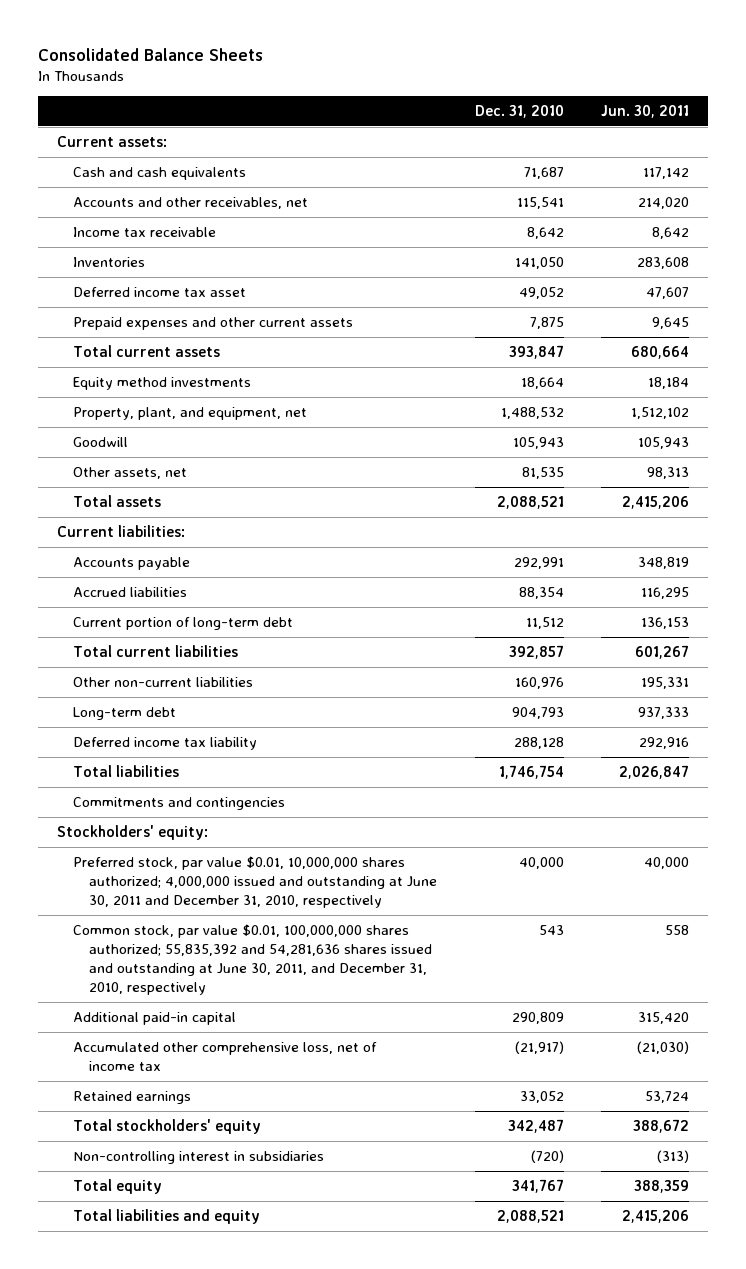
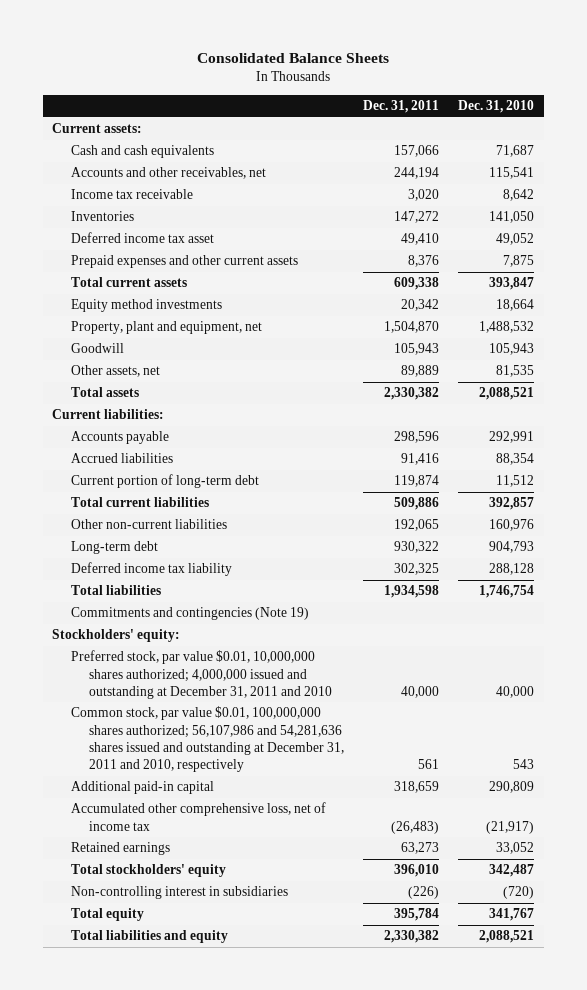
[600,105,689,119] Jun. 30, 2011 -> none
none -> [363,99,440,113] Dec. 31, 2011
[72,406,307,420] Property, plant, and equipment, net -> [70,321,262,335] Property, plant and equipment, net
[72,796,285,810] Commitments and contingencies -> [70,607,309,621] Commitments and contingencies (Note 19)
[72,855,438,908] Preferred stock, par value $0.01, 10,000,000 shares authorized; 4,000,000 issued and outstanding at June 30, 2011 and December 31, 2010, respectively -> [70,650,332,699] Preferred stock, par value $0.01, 10,000,000 shares authorized; 4,000,000 issued and outstanding at December 31, 2011 and 2010
[72,923,433,995] Common stock, par value $0.01, 100,000,000 shares authorized; 55,835,392 and 54,281,636 shares issued and outstanding at June 30, 2011, and December 31, 2010, respectively -> [70,706,344,773] Common stock, par value $0.01, 100,000,000 shares authorized; 56,107,986 and 54,281,636 shares issued and outstanding at December 31, 2011 and 2010, respectively

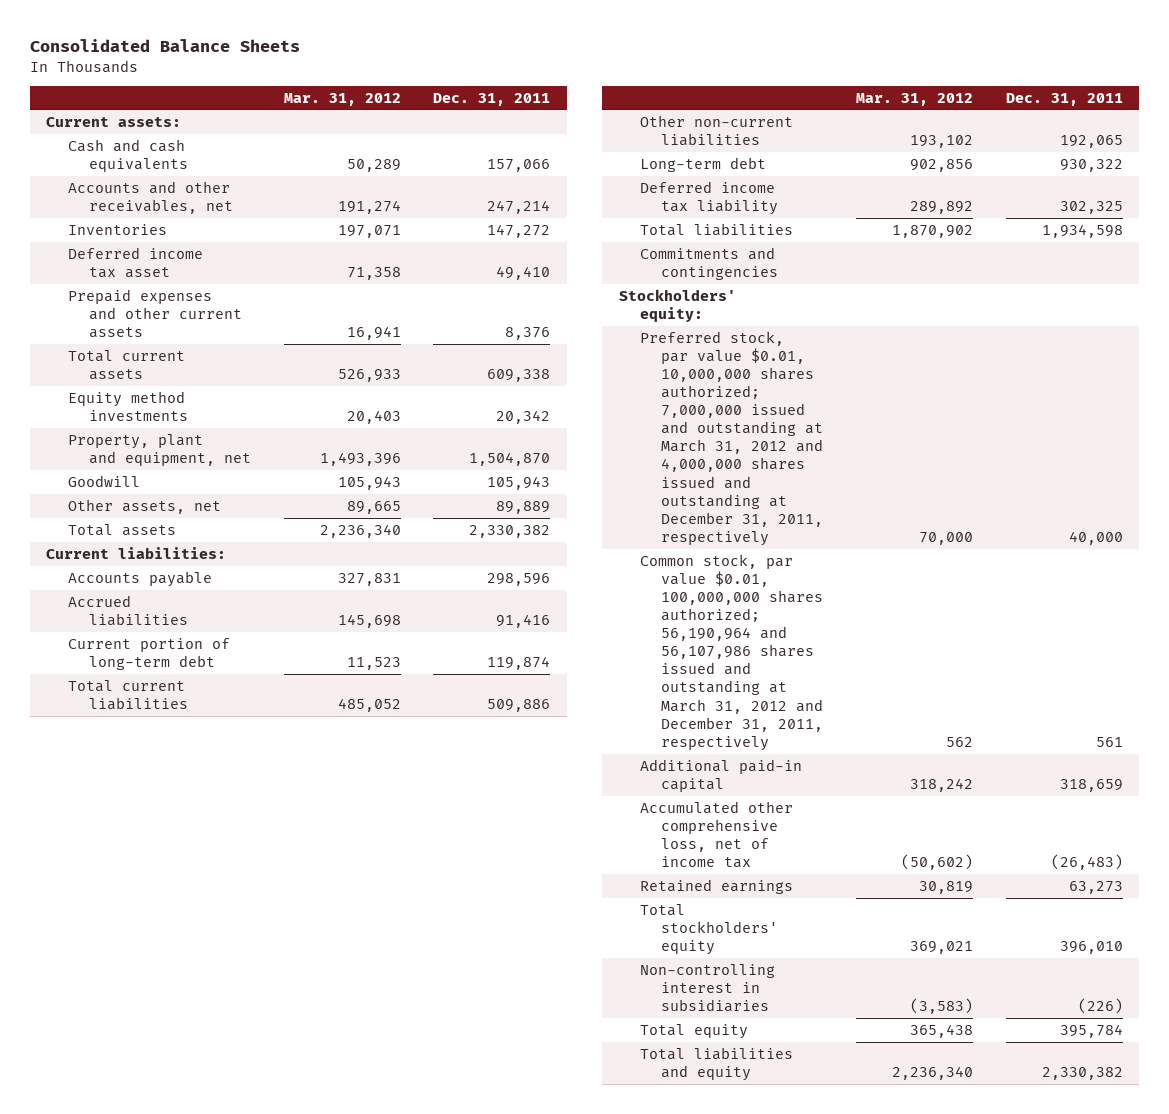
[458,99,535,113] Dec. 31, 2010 -> none
none -> [283,92,401,106] Mar. 31, 2012
[70,189,193,200] Income tax receivable -> none
[394,167,440,180] 244,194 -> [487,199,551,214] 247,214
[70,607,309,621] Commitments and contingencies (Note 19) -> [640,246,779,280] Commitments and contingencies
[70,650,332,699] Preferred stock, par value $0.01, 10,000,000 shares authorized; 4,000,000 issued and outstanding at December 31, 2011 and 2010 -> [640,330,824,546] Preferred stock, par value $0.01, 10,000,000 shares authorized; 7,000,000 issued and outstanding at March 31, 2012 and 4,000,000 shares issued and outstanding at December 31, 2011, respectively
[70,706,344,773] Common stock, par value $0.01, 100,000,000 shares authorized; 56,107,986 and 54,281,636 shares issued and outstanding at December 31, 2011 and 2010, respectively -> [640,553,824,751] Common stock, par value $0.01, 100,000,000 shares authorized; 56,190,964 and 56,107,986 shares issued and outstanding at March 31, 2012 and December 31, 2011, respectively

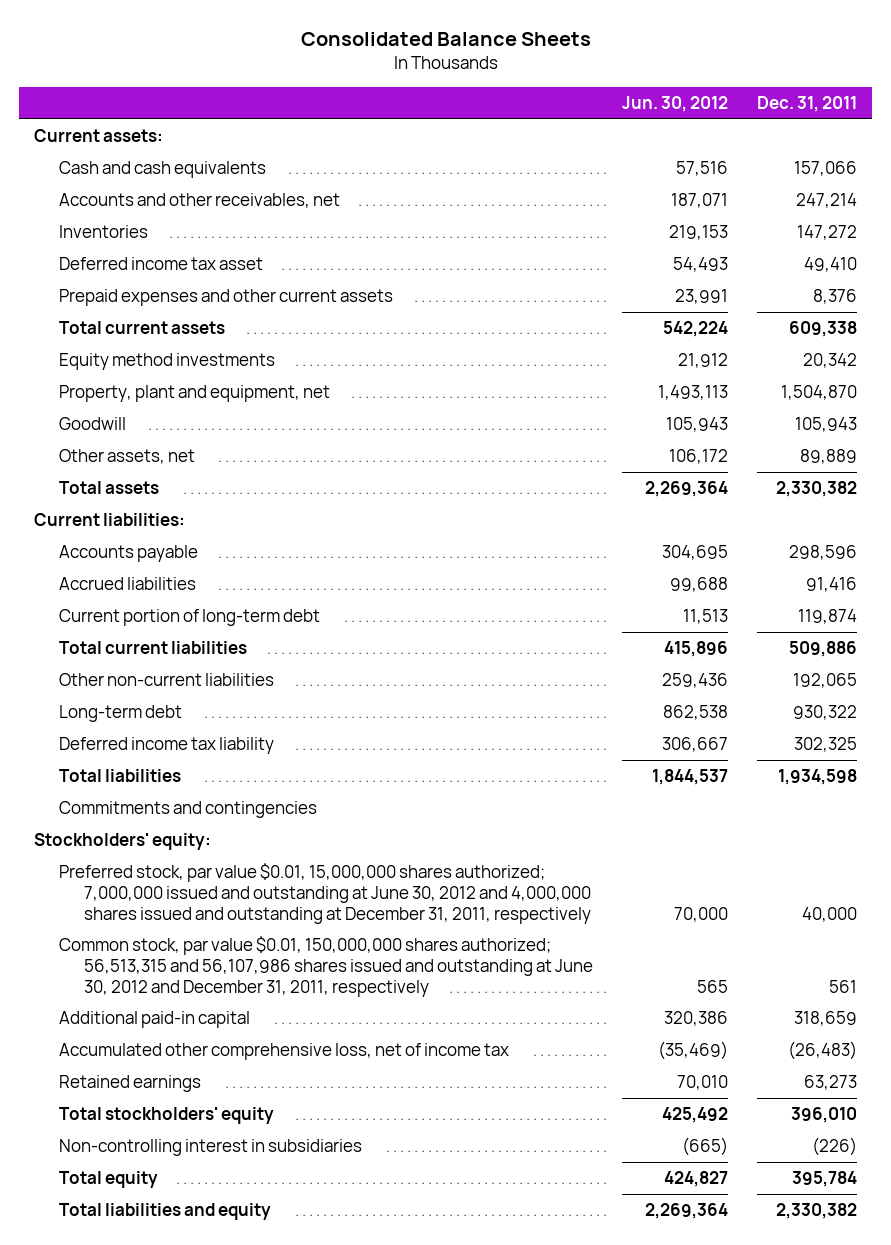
[283,92,401,106] Mar. 31, 2012 -> none
none -> [621,95,728,112] Jun. 30, 2012
[640,330,824,546] Preferred stock, par value $0.01, 10,000,000 shares authorized; 7,000,000 issued and outstanding at March 31, 2012 and 4,000,000 shares issued and outstanding at December 31, 2011, respectively -> [58,863,591,924] Preferred stock, par value $0.01, 15,000,000 shares authorized; 7,000,000 issued and outstanding at June 30, 2012 and 4,000,000 shares issued and outstanding at December 31, 2011, respectively
[640,553,824,751] Common stock, par value $0.01, 100,000,000 shares authorized; 56,190,964 and 56,107,986 shares issued and outstanding at March 31, 2012 and December 31, 2011, respectively -> [58,936,593,997] Common stock, par value $0.01, 150,000,000 shares authorized; 56,513,315 and 56,107,986 shares issued and outstanding at June 30, 2012 and December 31, 2011, respectively

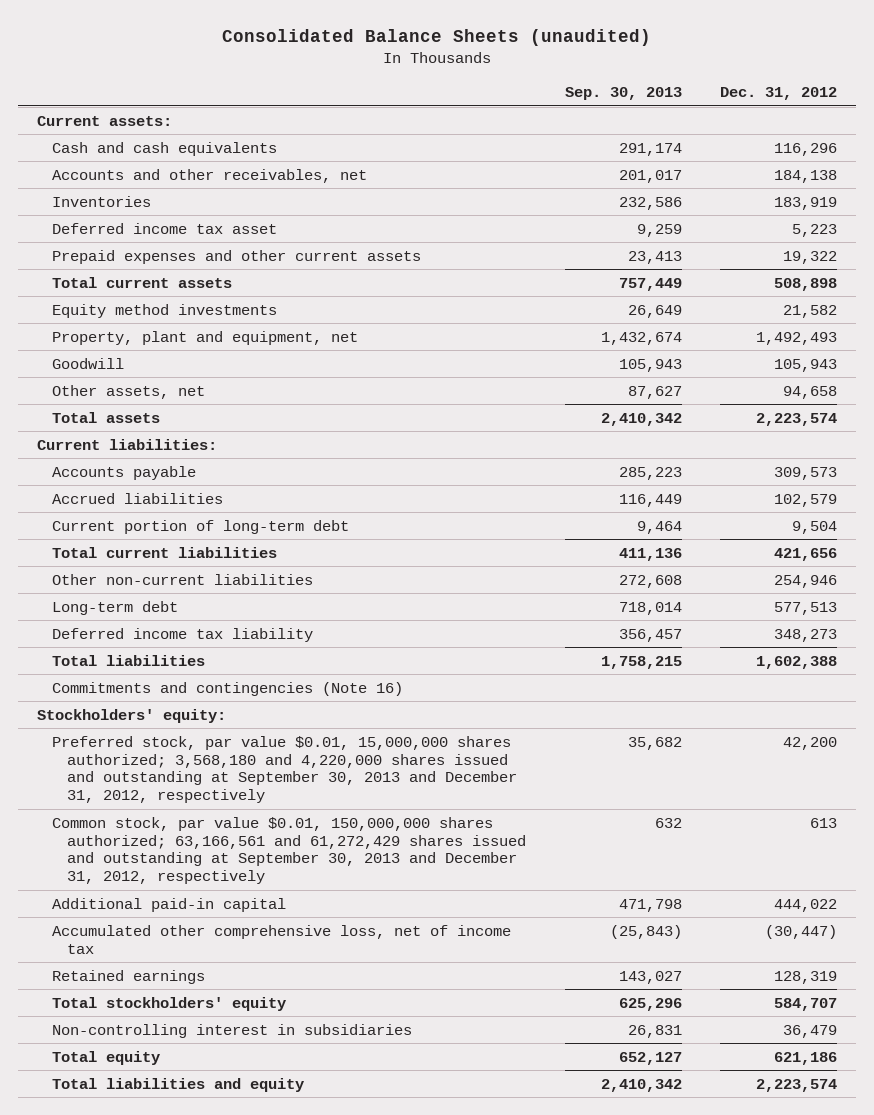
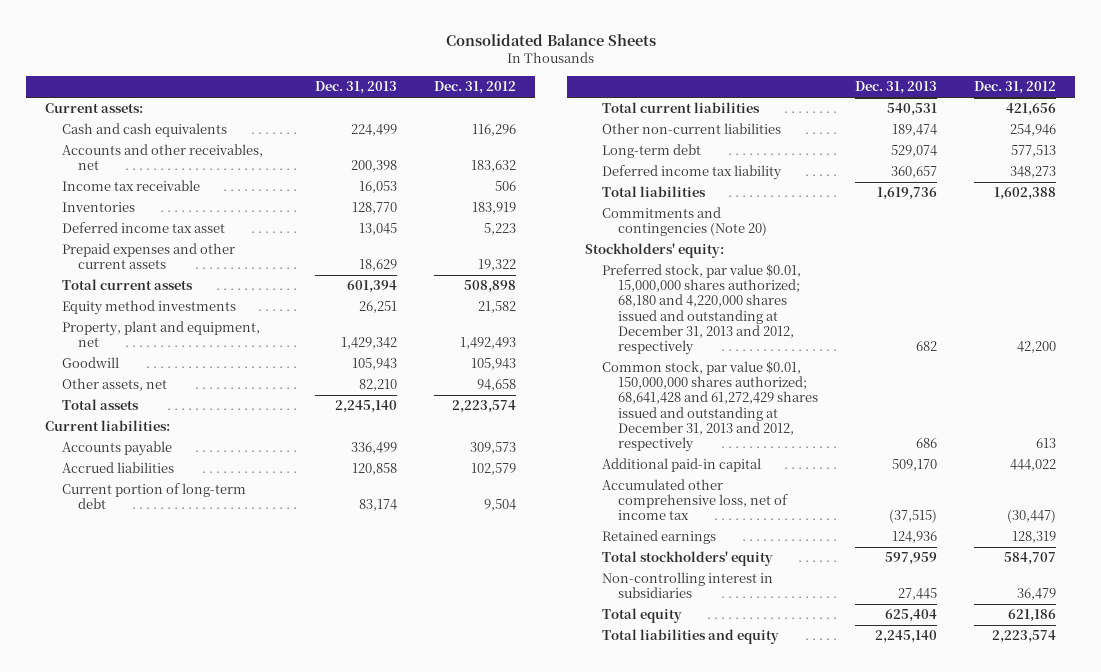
[221,28,651,46] Consolidated Balance Sheets (unaudited) -> [445,34,656,47] Consolidated Balance Sheets
[564,86,682,100] Sep. 30, 2013 -> none
none -> [315,81,398,95] Dec. 31, 2013
[773,169,837,183] 184,138 -> [471,160,517,173] 183,632
none -> [61,180,200,192] Income tax receivable
[52,681,404,696] Commitments and contingencies (Note 16) -> [601,207,768,237] Commitments and contingencies (Note 20)
[52,735,518,804] Preferred stock, par value $0.01, 15,000,000 shares authorized; 3,568,180 and 4,220,000 shares issued and outstanding at September 30, 2013 and December 31, 2012, respectively -> [601,264,801,355] Preferred stock, par value $0.01, 15,000,000 shares authorized; 68,180 and 4,220,000 shares issued and outstanding at December 31, 2013 and 2012, respectively
[52,816,527,885] Common stock, par value $0.01, 150,000,000 shares authorized; 63,166,561 and 61,272,429 shares issued and outstanding at September 30, 2013 and December 31, 2012, respectively -> [601,361,819,452] Common stock, par value $0.01, 150,000,000 shares authorized; 68,641,428 and 61,272,429 shares issued and outstanding at December 31, 2013 and 2012, respectively

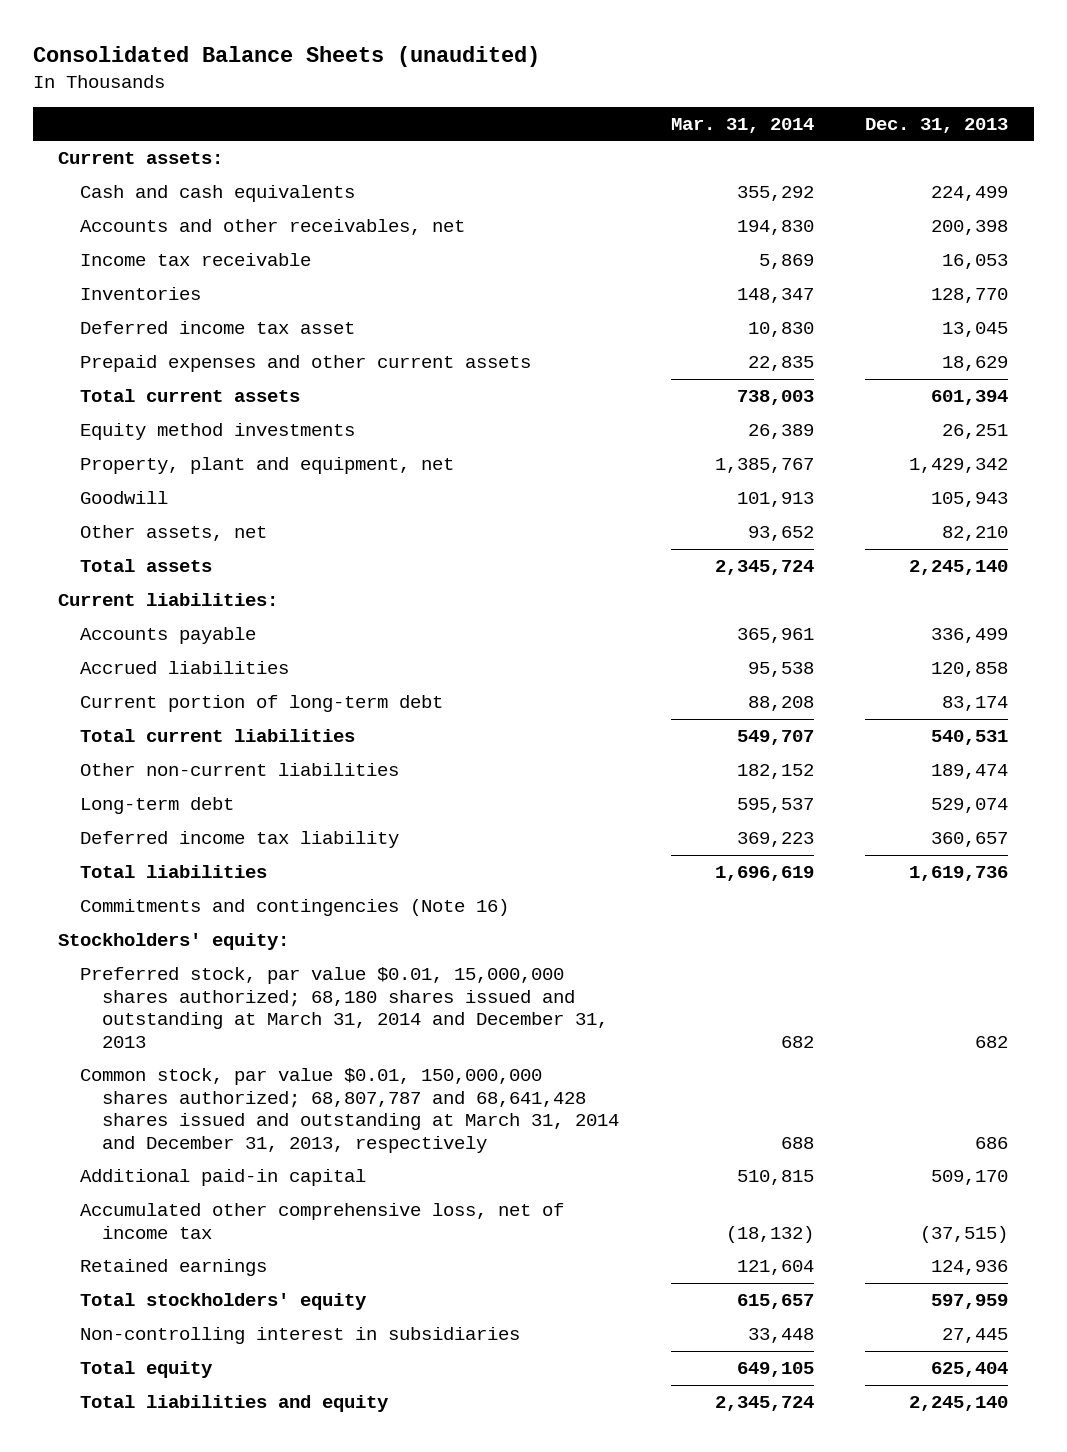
[445,34,656,47] Consolidated Balance Sheets -> [32,46,540,68] Consolidated Balance Sheets (unaudited)
[434,81,517,95] Dec. 31, 2012 -> none
none -> [670,117,814,133] Mar. 31, 2014
[601,207,768,237] Commitments and contingencies (Note 20) -> [80,899,510,917] Commitments and contingencies (Note 16)
[601,264,801,355] Preferred stock, par value $0.01, 15,000,000 shares authorized; 68,180 and 4,220,000 shares issued and outstanding at December 31, 2013 and 2012, respectively -> [80,967,609,1048] Preferred stock, par value $0.01, 15,000,000 shares authorized; 68,180 shares issued and outstanding at March 31, 2014 and December 31, 2013
[601,361,819,452] Common stock, par value $0.01, 150,000,000 shares authorized; 68,641,428 and 61,272,429 shares issued and outstanding at December 31, 2013 and 2012, respectively -> [80,1068,620,1153] Common stock, par value $0.01, 150,000,000 shares authorized; 68,807,787 and 68,641,428 shares issued and outstanding at March 31, 2014 and December 31, 2013, respectively

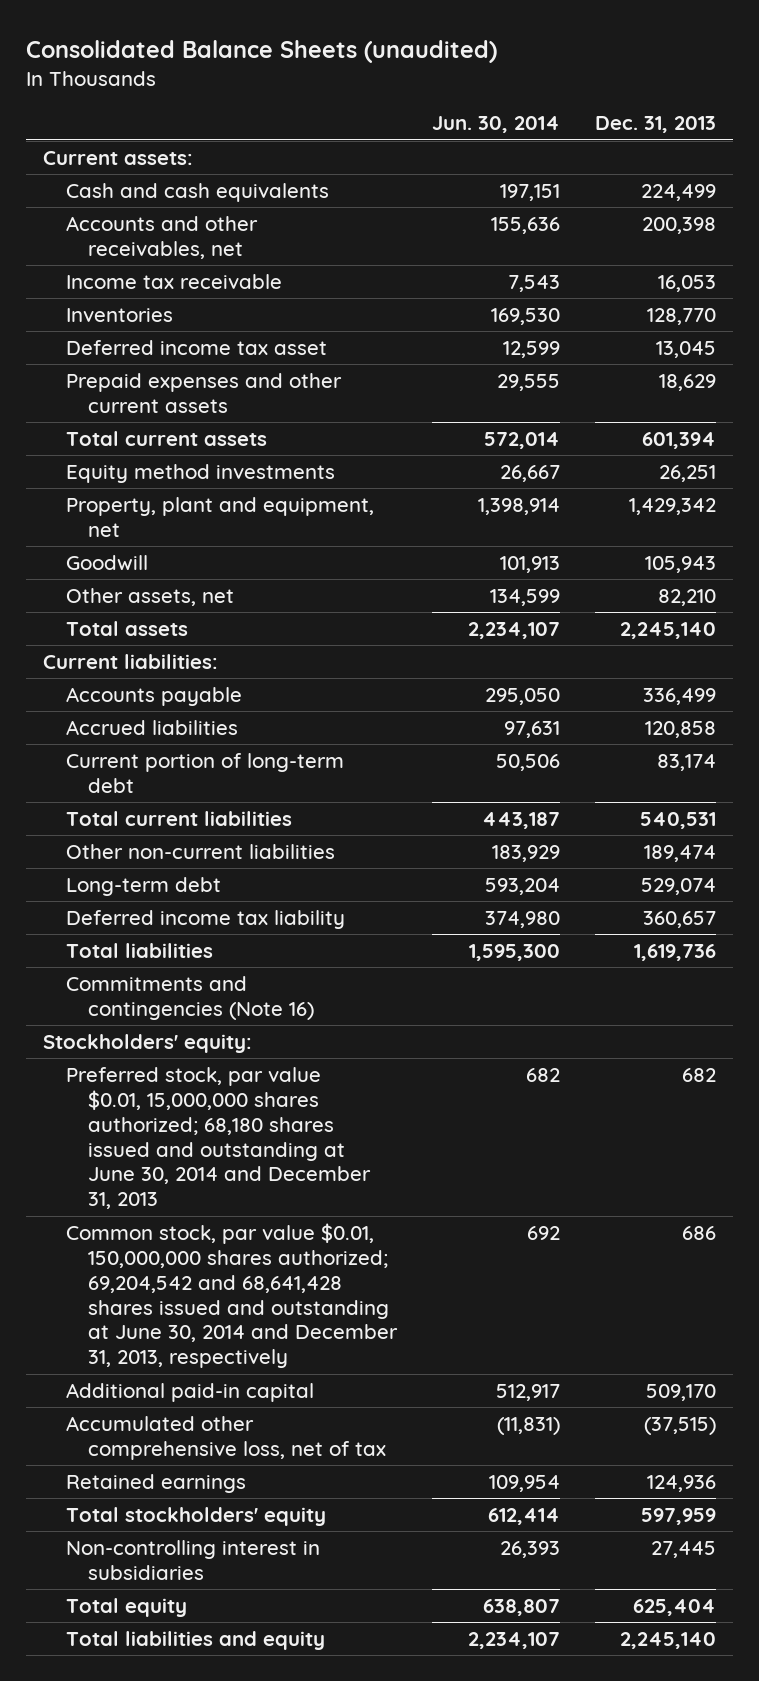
[670,117,814,133] Mar. 31, 2014 -> none
none -> [431,116,560,134] Jun. 30, 2014
[80,967,609,1048] Preferred stock, par value $0.01, 15,000,000 shares authorized; 68,180 shares issued and outstanding at March 31, 2014 and December 31, 2013 -> [65,1066,371,1210] Preferred stock, par value $0.01, 15,000,000 shares authorized; 68,180 shares issued and outstanding at June 30, 2014 and December 31, 2013
[80,1068,620,1153] Common stock, par value $0.01, 150,000,000 shares authorized; 68,807,787 and 68,641,428 shares issued and outstanding at March 31, 2014 and December 31, 2013, respectively -> [65,1222,398,1369] Common stock, par value $0.01, 150,000,000 shares authorized; 69,204,542 and 68,641,428 shares issued and outstanding at June 30, 2014 and December 31, 2013, respectively
[80,1203,565,1239] Accumulated other comprehensive loss, net of income tax -> [65,1415,386,1460] Accumulated other comprehensive loss, net of tax

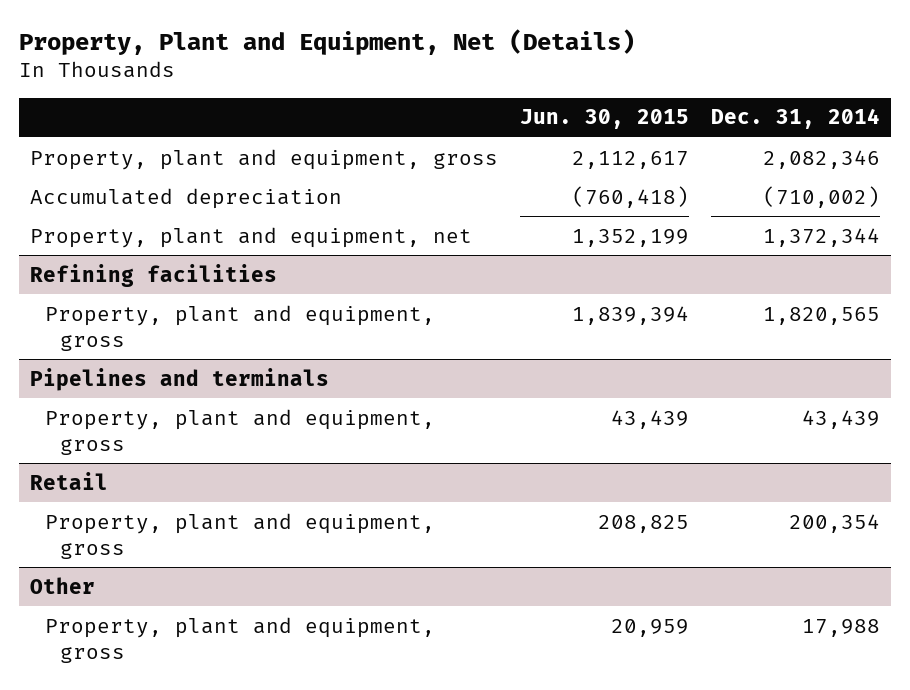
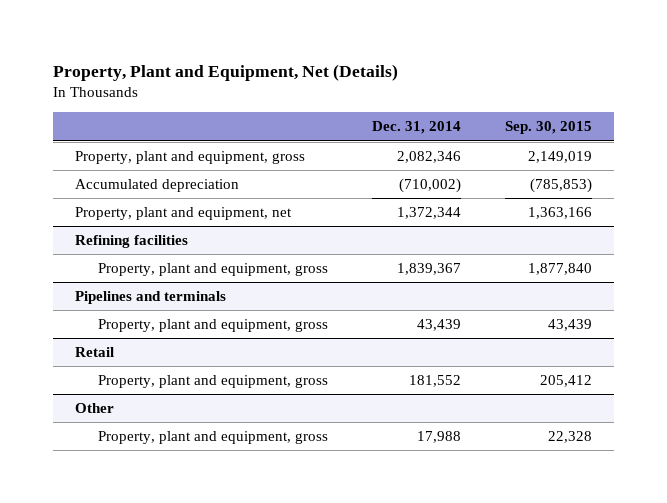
[519,109,689,130] Jun. 30, 2015 -> none
none -> [504,121,592,135] Sep. 30, 2015
[763,306,881,325] 1,820,565 -> [397,263,462,276] 1,839,367
[789,513,881,533] 200,354 -> [409,375,462,388] 181,552

